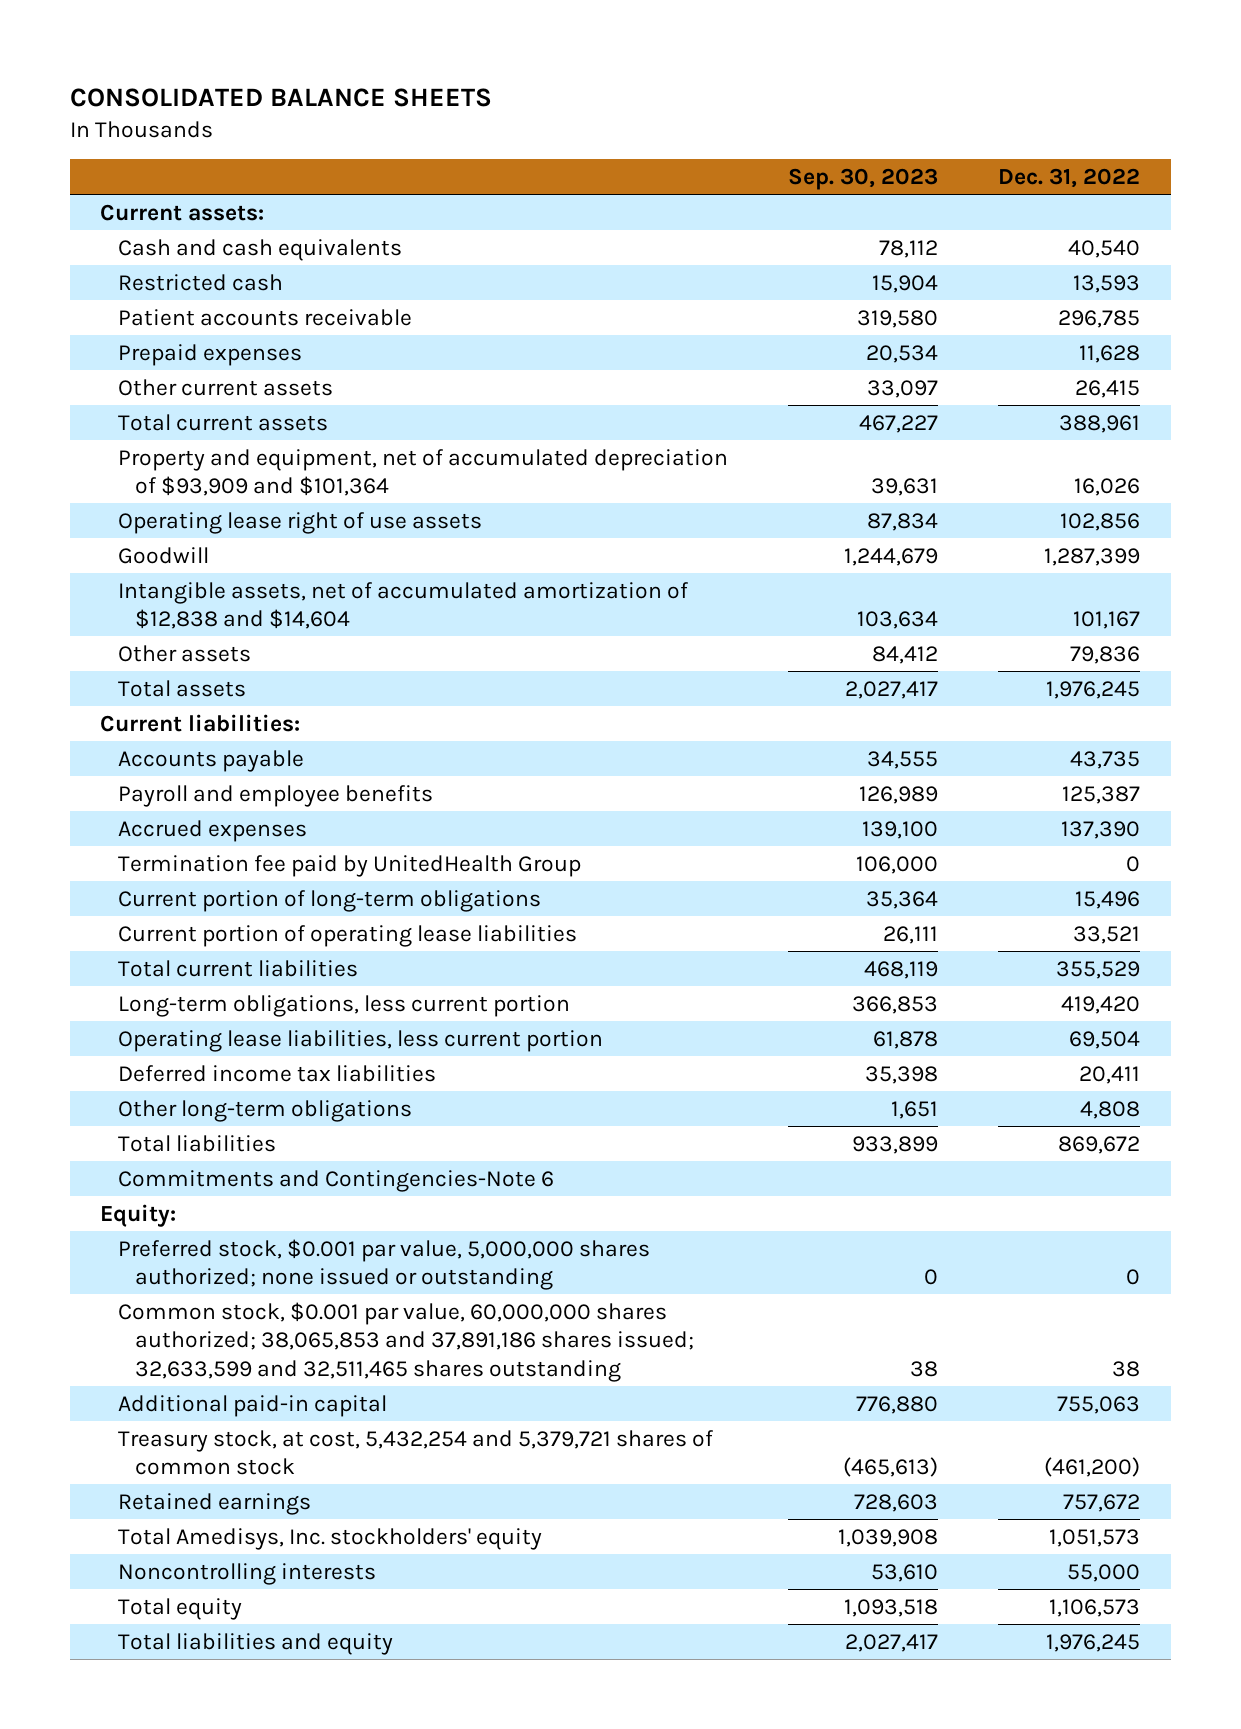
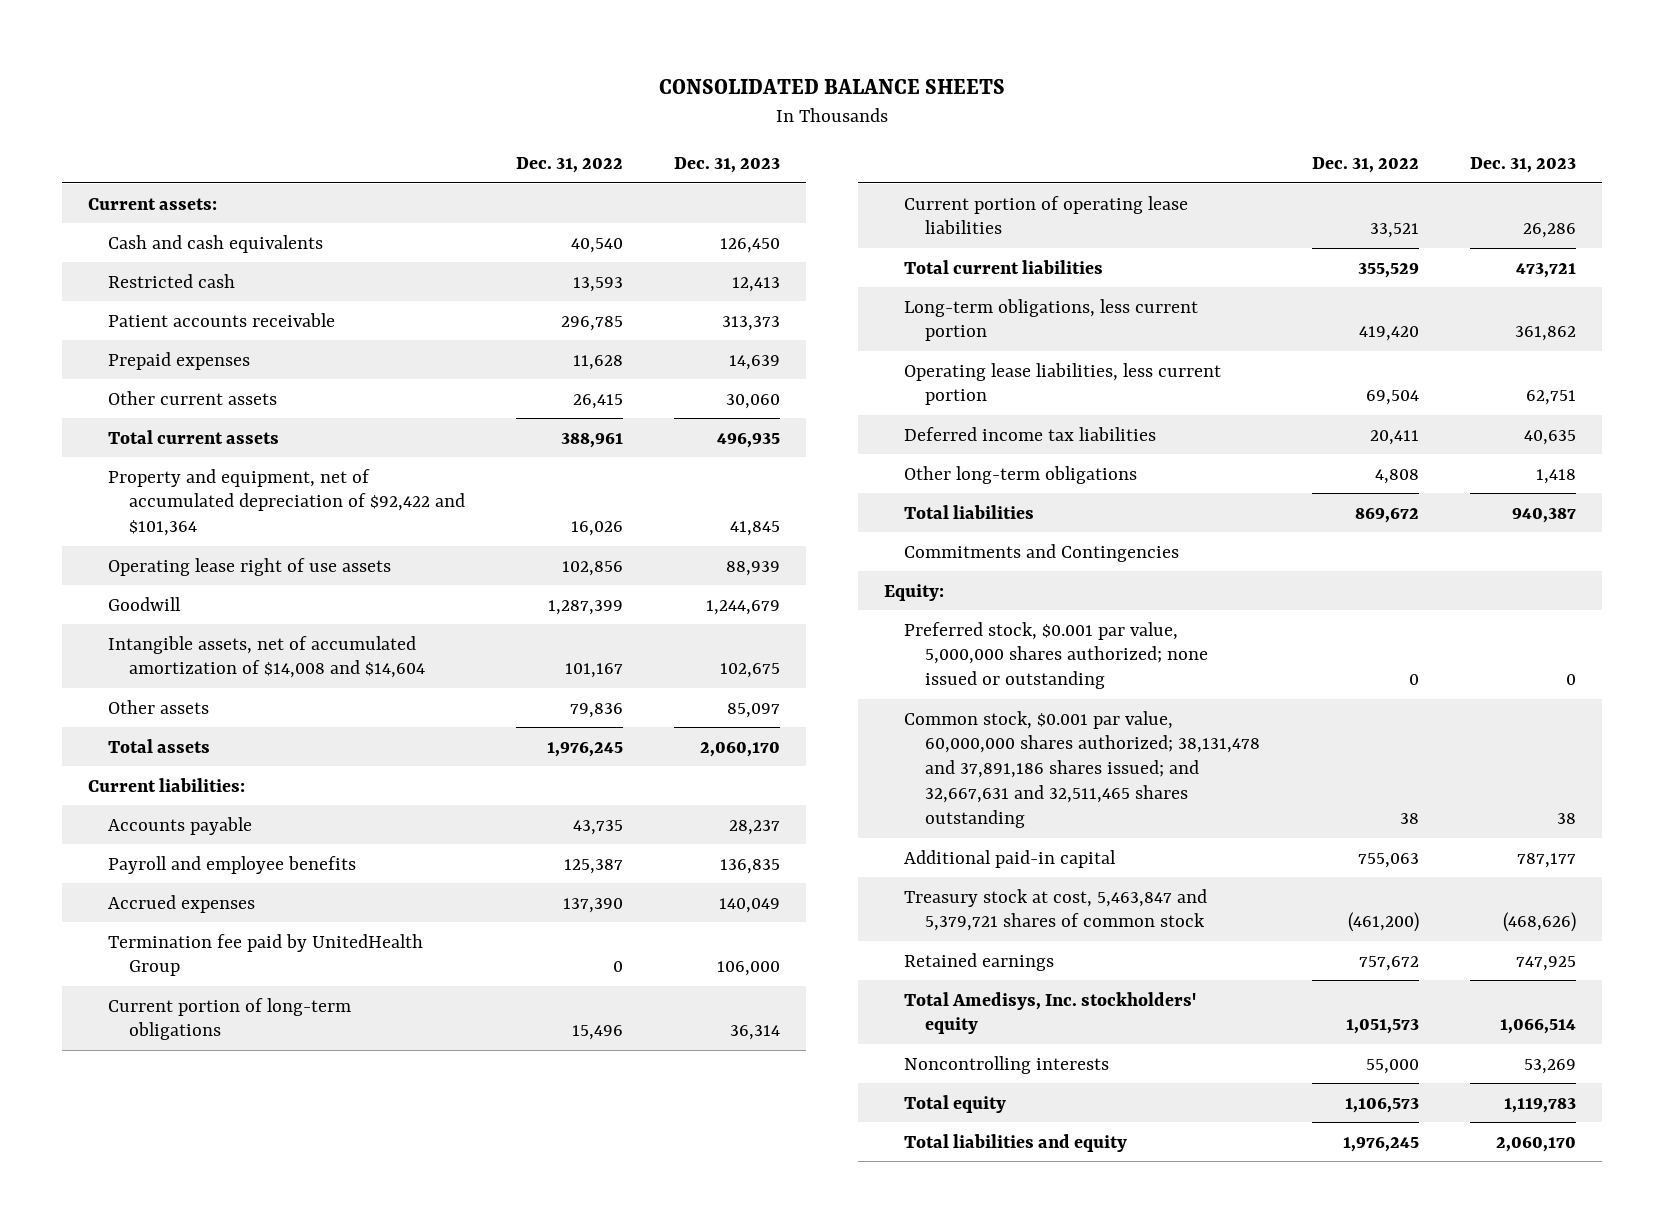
[788,168,939,191] Sep. 30, 2023 -> none
none -> [674,156,781,173] Dec. 31, 2023
[117,448,728,497] Property and equipment, net of accumulated depreciation of $93,909 and $101,364 -> [108,468,466,537] Property and equipment, net of accumulated depreciation of $92,422 and $101,364
[117,581,688,630] Intangible assets, net of accumulated amortization of $12,838 and $14,604 -> [108,635,426,679] Intangible assets, net of accumulated amortization of $14,008 and $14,604
[117,1169,554,1192] Commitments and Contingencies-Note 6 -> [904,543,1180,562] Commitments and Contingencies
[117,1301,695,1382] Common stock, $0.001 par value, 60,000,000 shares authorized; 38,065,853 and 37,891,186 shares issued; 32,633,599 and 32,511,465 shares outstanding -> [904,710,1261,828] Common stock, $0.001 par value, 60,000,000 shares authorized; 38,131,478 and 37,891,186 shares issued; and 32,667,631 and 32,511,465 shares outstanding
[117,1429,713,1476] Treasury stock, at cost, 5,432,254 and 5,379,721 shares of common stock -> [904,888,1208,932] Treasury stock at cost, 5,463,847 and 5,379,721 shares of common stock

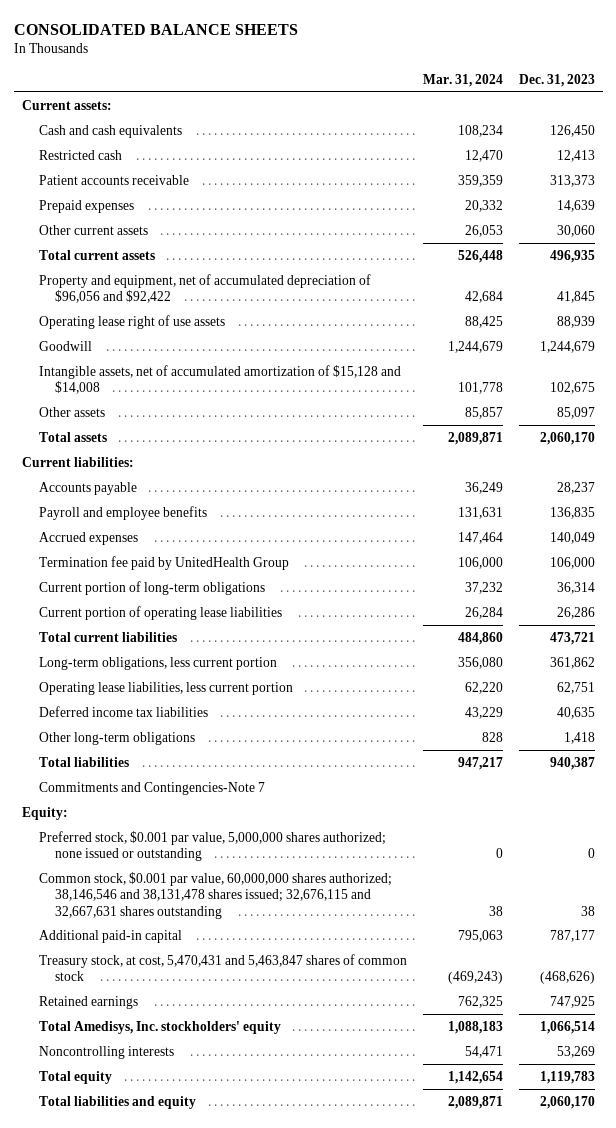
[516,156,624,173] Dec. 31, 2022 -> none
none -> [422,73,503,87] Mar. 31, 2024
[108,468,466,537] Property and equipment, net of accumulated depreciation of $92,422 and $101,364 -> [38,273,371,304] Property and equipment, net of accumulated depreciation of $96,056 and $92,422
[108,635,426,679] Intangible assets, net of accumulated amortization of $14,008 and $14,604 -> [38,364,401,395] Intangible assets, net of accumulated amortization of $15,128 and $14,008
[904,543,1180,562] Commitments and Contingencies -> [38,781,265,795] Commitments and Contingencies-Note 7
[904,710,1261,828] Common stock, $0.001 par value, 60,000,000 shares authorized; 38,131,478 and 37,891,186 shares issued; and 32,667,631 and 32,511,465 shares outstanding -> [38,871,392,919] Common stock, $0.001 par value, 60,000,000 shares authorized; 38,146,546 and 38,131,478 shares issued; 32,676,115 and 32,667,631 shares outstanding
[904,888,1208,932] Treasury stock at cost, 5,463,847 and 5,379,721 shares of common stock -> [38,953,407,982] Treasury stock, at cost, 5,470,431 and 5,463,847 shares of common stock

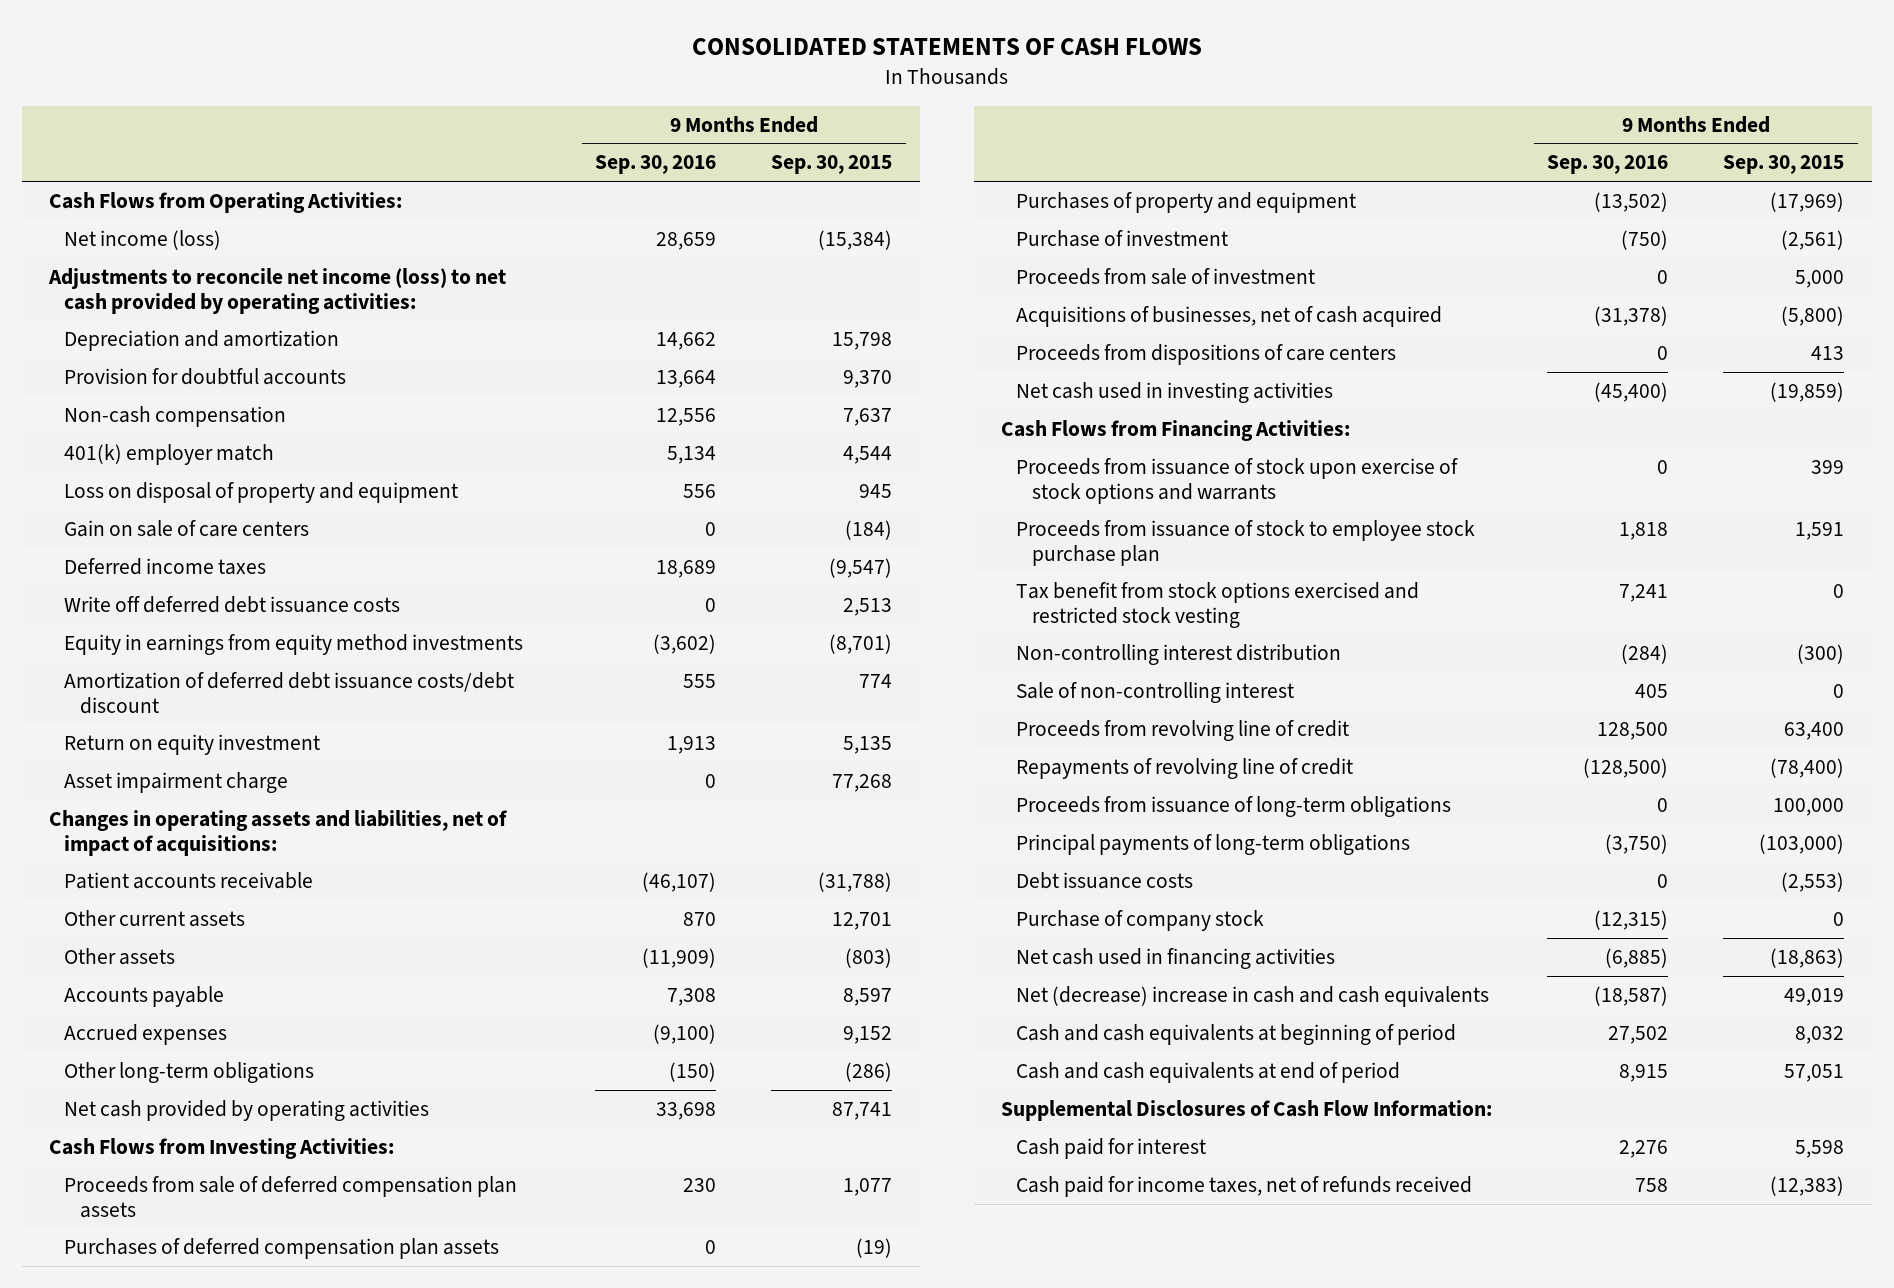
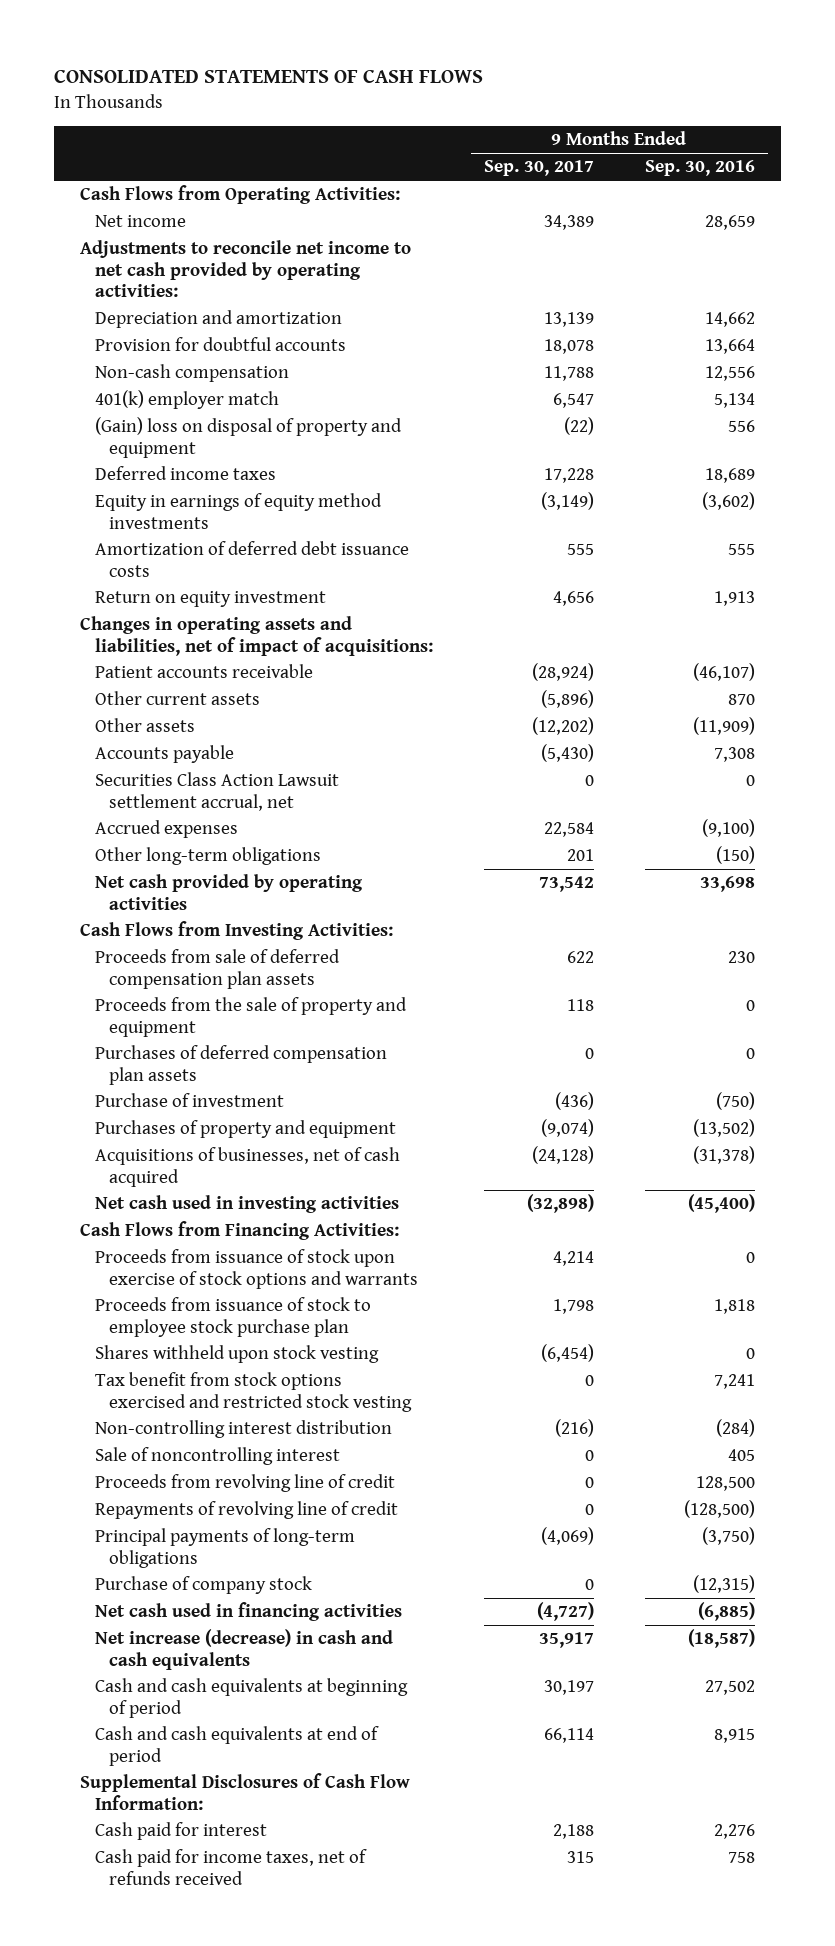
[771,155,893,175] Sep. 30, 2015 -> none
none -> [483,160,594,177] Sep. 30, 2017
[64,229,222,250] Net income (loss) -> [94,215,186,228] Net income
[48,267,507,314] Adjustments to reconcile net income (loss) to net cash provided by operating activities: -> [79,240,411,297] Adjustments to reconcile net income to net cash provided by operating activities:
[64,519,310,537] Gain on sale of care centers -> none
[64,481,459,503] Loss on disposal of property and equipment -> [94,417,402,458] (Gain) loss on disposal of property and equipment
[64,595,401,613] Write off deferred debt issuance costs -> none
[64,633,524,655] Equity in earnings from equity method investments -> [94,493,382,529] Equity in earnings of equity method investments
[64,671,515,714] Amortization of deferred debt issuance costs/debt discount -> [94,541,409,577] Amortization of deferred debt issuance costs
[64,771,289,793] Asset impairment charge -> none
none -> [94,772,339,811] Securities Class Action Lawsuit settlement accrual, net
none -> [94,997,407,1037] Proceeds from the sale of property and equipment
[1016,267,1316,285] Proceeds from sale of investment -> none
[1016,191,1357,213] Purchases of property and equipment -> [94,1120,396,1139] Purchases of property and equipment
[1016,343,1397,365] Proceeds from dispositions of care centers -> none
none -> [94,1345,379,1364] Shares withheld upon stock vesting
[1016,681,1295,703] Sale of non-controlling interest -> [94,1447,340,1466] Sale of noncontrolling interest
[1016,795,1452,817] Proceeds from issuance of long-term obligations -> none
[1016,871,1194,889] Debt issuance costs -> none
[1016,985,1490,1007] Net (decrease) increase in cash and cash equivalents -> [94,1629,393,1670] Net increase (decrease) in cash and cash equivalents

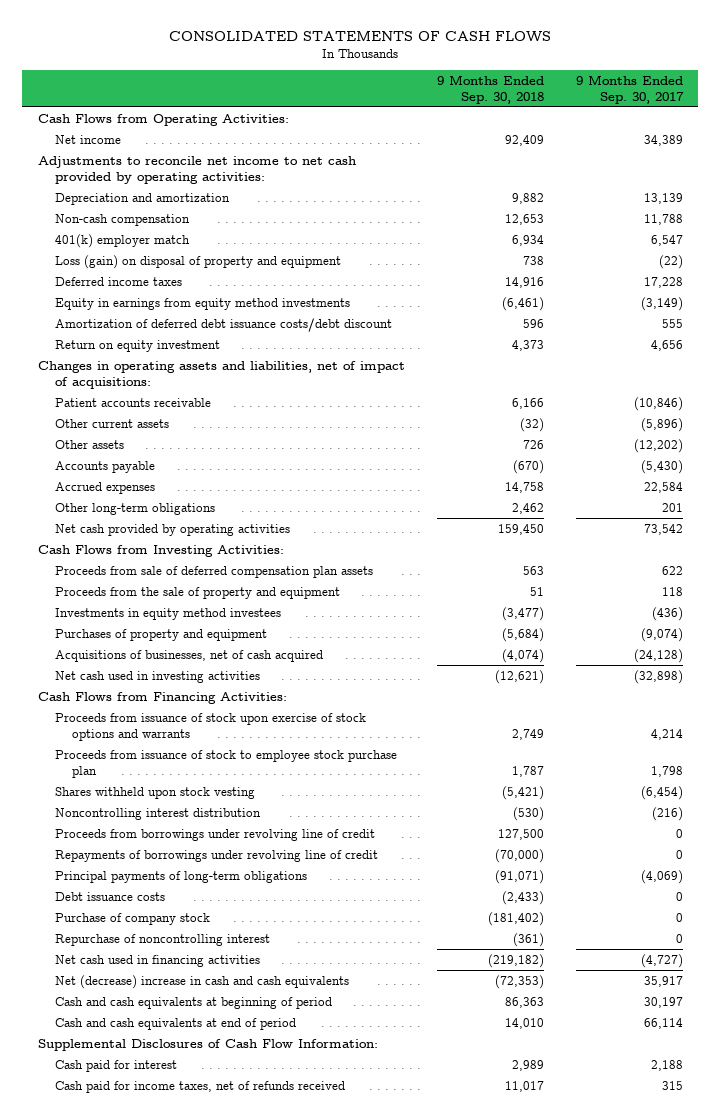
[645,160,756,177] Sep. 30, 2016 -> none
none -> [436,74,544,104] 9 Months Ended Sep. 30, 2018
[94,337,346,352] Provision for doubtful accounts -> none
[94,417,402,458] (Gain) loss on disposal of property and equipment -> [55,254,342,269] Loss (gain) on disposal of property and equipment
[94,493,382,529] Equity in earnings of equity method investments -> [55,297,351,310] Equity in earnings from equity method investments
[94,541,409,577] Amortization of deferred debt issuance costs -> [55,317,393,332] Amortization of deferred debt issuance costs/debt discount
[531,663,594,682] (28,924) -> [633,396,683,411] (10,846)
[94,772,339,811] Securities Class Action Lawsuit settlement accrual, net -> none
[94,1045,387,1085] Purchases of deferred compensation plan assets -> none
[94,1093,284,1108] Purchase of investment -> [55,607,282,620] Investments in equity method investees
[94,1372,413,1412] Tax benefit from stock options exercised and restricted stock vesting -> none
[94,1447,340,1466] Sale of noncontrolling interest -> none
[94,1420,392,1439] Non-controlling interest distribution -> [55,807,262,820] Noncontrolling interest distribution
[94,1474,395,1493] Proceeds from revolving line of credit -> [55,828,376,841] Proceeds from borrowings under revolving line of credit
[94,1501,398,1520] Repayments of revolving line of credit -> [55,849,379,862] Repayments of borrowings under revolving line of credit
none -> [55,891,166,901] Debt issuance costs
none -> [55,933,271,946] Repurchase of noncontrolling interest
[94,1629,393,1670] Net increase (decrease) in cash and cash equivalents -> [55,974,350,989] Net (decrease) increase in cash and cash equivalents

